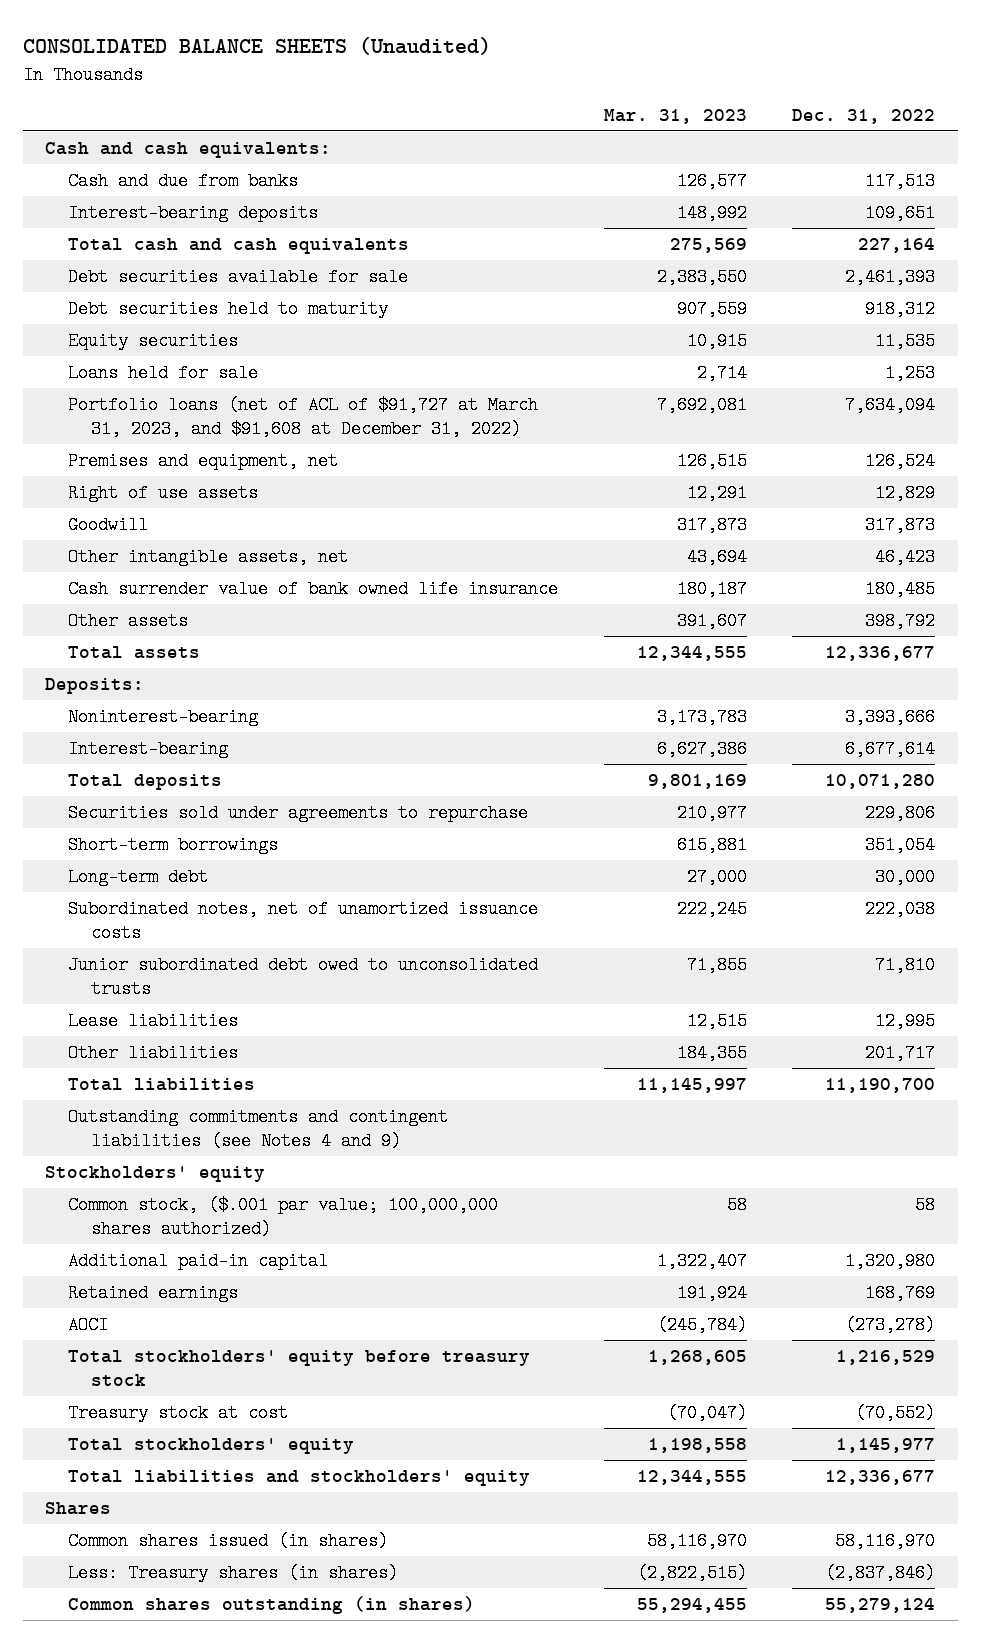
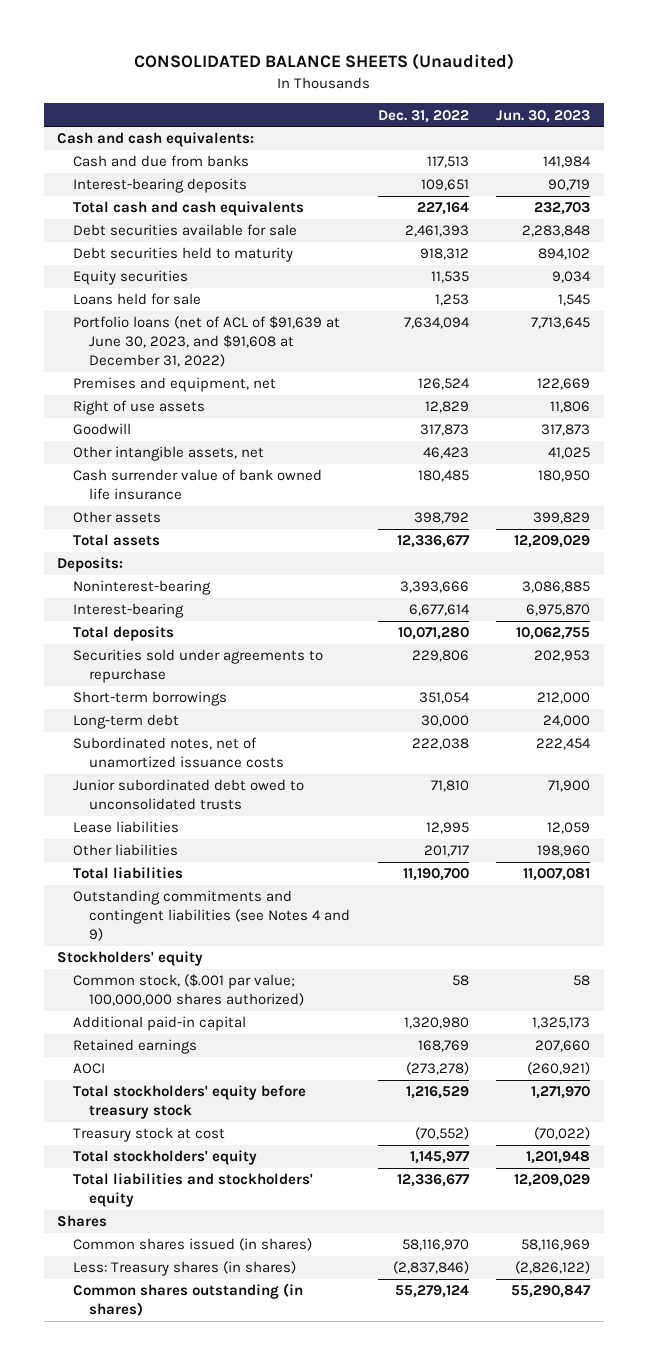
[603,109,747,125] Mar. 31, 2023 -> none
none -> [496,109,591,123] Jun. 30, 2023
[68,395,539,438] Portfolio loans (net of ACL of $91,727 at March 31, 2023, and $91,608 at December 31, 2022) -> [73,316,341,368] Portfolio loans (net of ACL of $91,639 at June 30, 2023, and $91,608 at December 31, 2022)

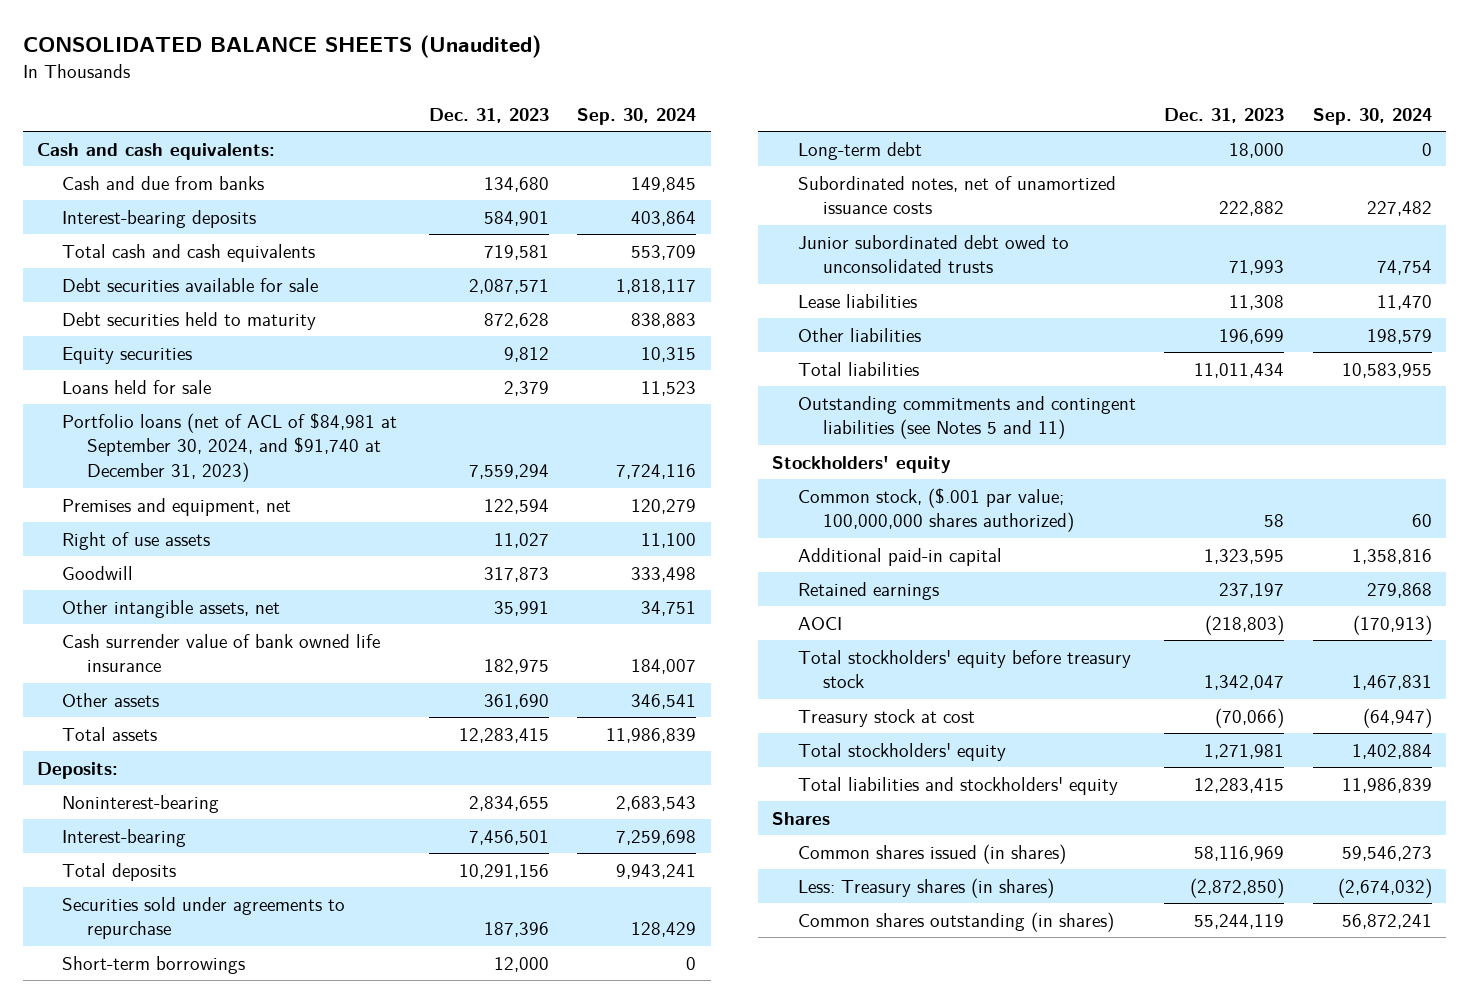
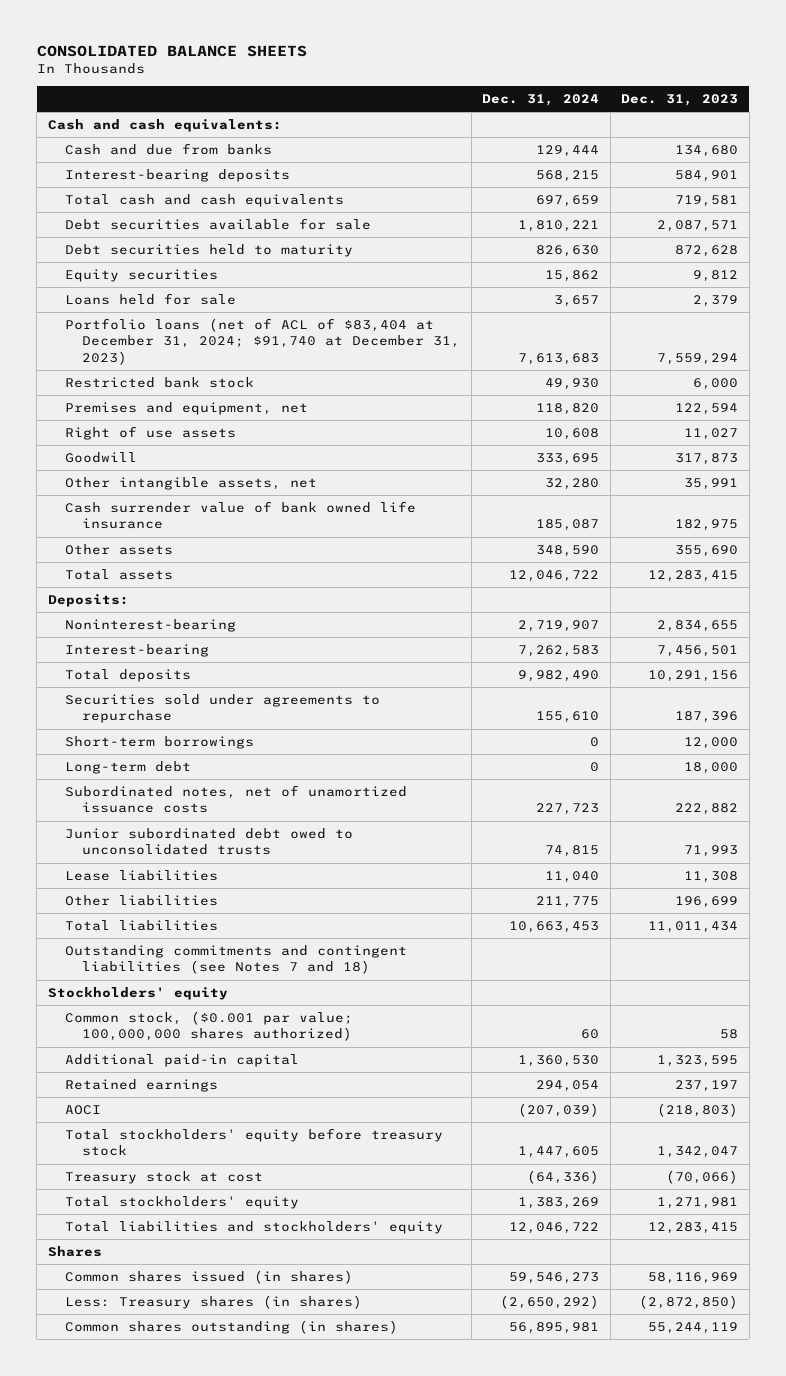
[22,35,541,59] CONSOLIDATED BALANCE SHEETS (Unaudited) -> [36,45,307,58] CONSOLIDATED BALANCE SHEETS
[577,107,697,125] Sep. 30, 2024 -> none
none -> [482,94,600,107] Dec. 31, 2024
[62,412,398,483] Portfolio loans (net of ACL of $84,981 at September 30, 2024, and $91,740 at December 31, 2023) -> [64,318,461,365] Portfolio loans (net of ACL of $83,404 at December 31, 2024; $91,740 at December 31, 2023)
none -> [64,377,254,389] Restricted bank stock
[483,693,549,709] 361,690 -> [675,545,739,558] 355,690
[797,395,1136,440] Outstanding commitments and contingent liabilities (see Notes 5 and 11) -> [64,945,407,975] Outstanding commitments and contingent liabilities (see Notes 7 and 18)
[797,487,1074,533] Common stock, ($.001 par value; 100,000,000 shares authorized) -> [64,1011,353,1042] Common stock, ($0.001 par value; 100,000,000 shares authorized)

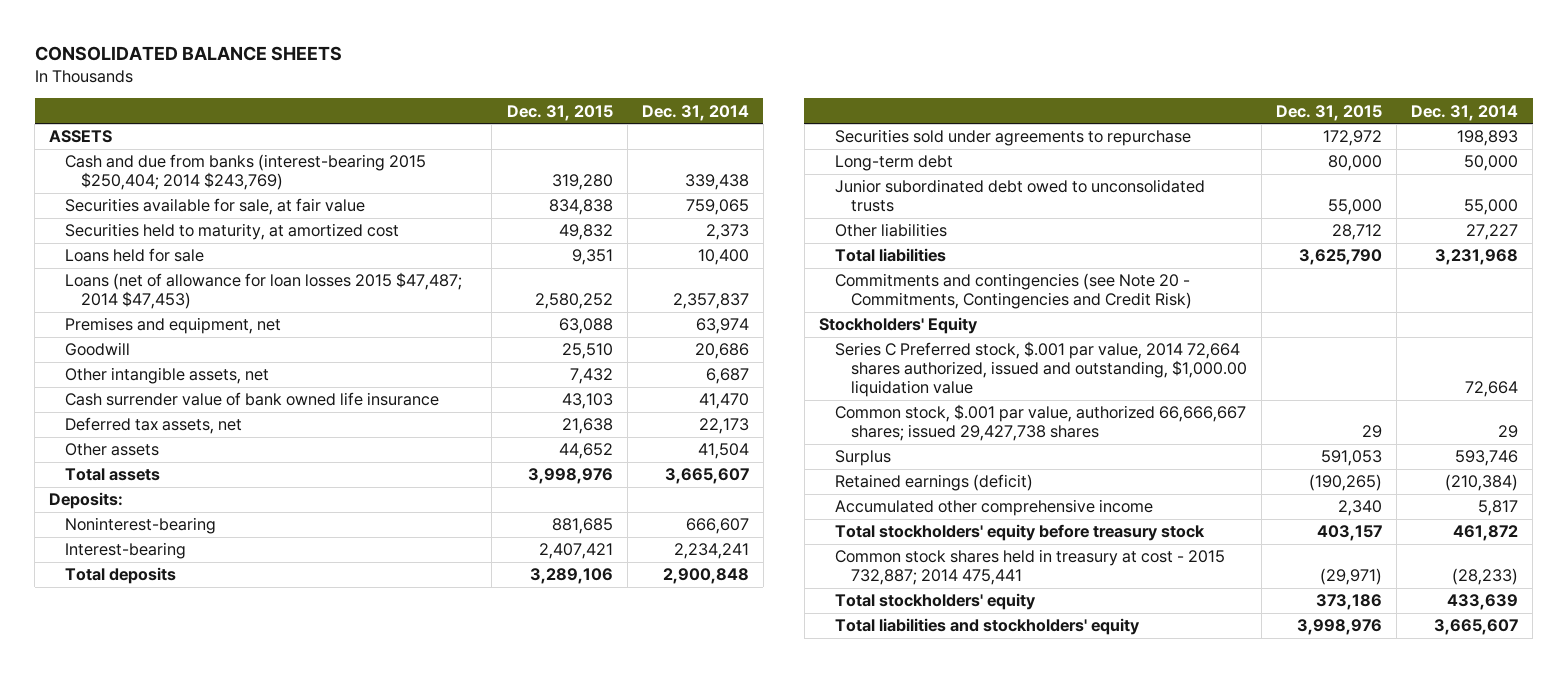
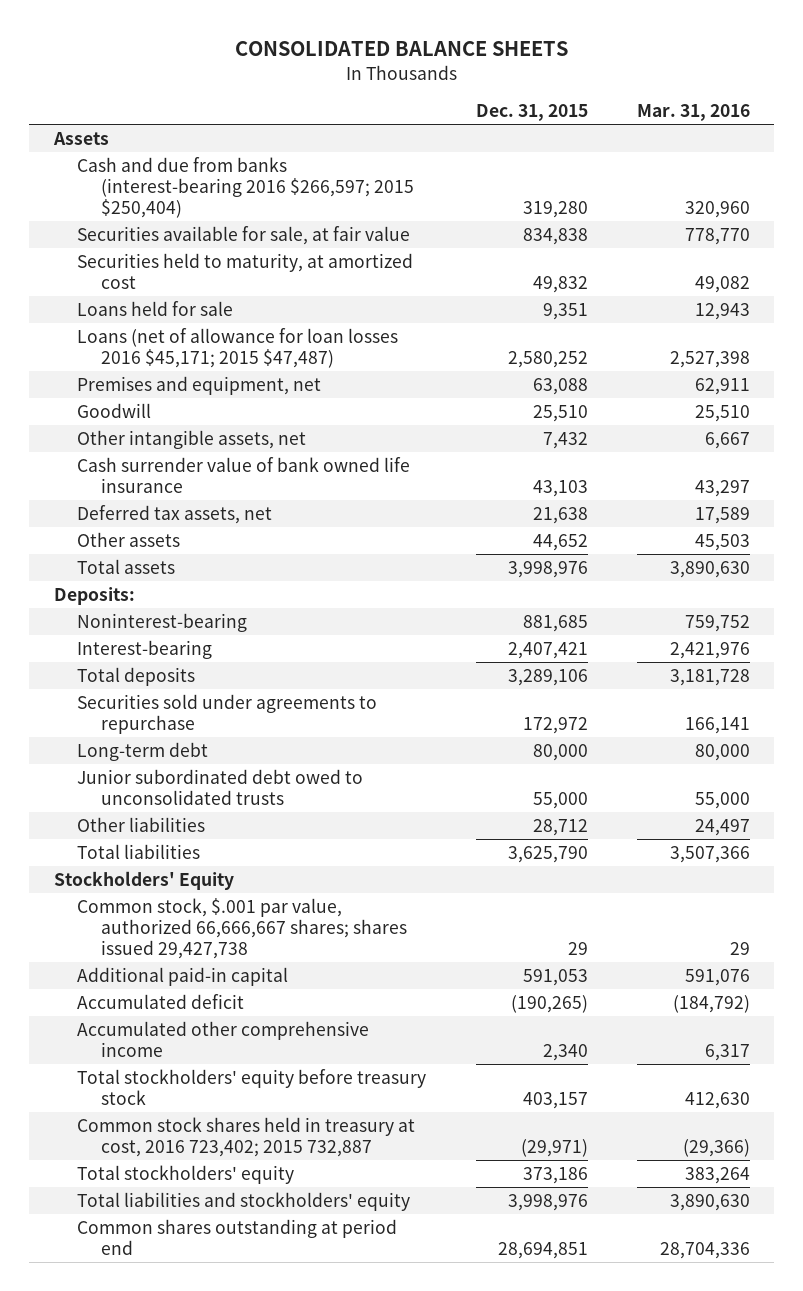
[641,104,749,121] Dec. 31, 2014 -> none
none -> [636,104,750,122] Mar. 31, 2016
[49,130,113,144] ASSETS -> [52,131,109,145] Assets
[65,154,427,191] Cash and due from banks (interest-bearing 2015 $250,404; 2014 $243,769) -> [77,156,415,219] Cash and due from banks (interest-bearing 2016 $266,597; 2015 $250,404)
[65,272,463,310] Loans (net of allowance for loan losses 2015 $47,487; 2014 $47,453) -> [77,327,399,368] Loans (net of allowance for loan losses 2016 $45,171; 2015 $47,487)
[834,273,1192,310] Commitments and contingencies (see Note 20 - Commitments, Contingencies and Credit Risk) -> none
[834,341,1247,398] Series C Preferred stock, $.001 par value, 2014 72,664 shares authorized, issued and outstanding, $1,000.00 liquidation value -> none
[834,404,1246,442] Common stock, $.001 par value, authorized 66,666,667 shares; issued 29,427,738 shares -> [77,897,408,960] Common stock, $.001 par value, authorized 66,666,667 shares; shares issued 29,427,738
[834,450,891,467] Surplus -> [77,966,289,986] Additional paid-in capital
[834,474,1033,492] Retained earnings (deficit) -> [77,993,245,1009] Accumulated deficit
[834,549,1225,586] Common stock shares held in treasury at cost - 2015 732,887; 2014 475,441 -> [77,1116,416,1157] Common stock shares held in treasury at cost, 2016 723,402; 2015 732,887
none -> [77,1218,398,1255] Common shares outstanding at period end

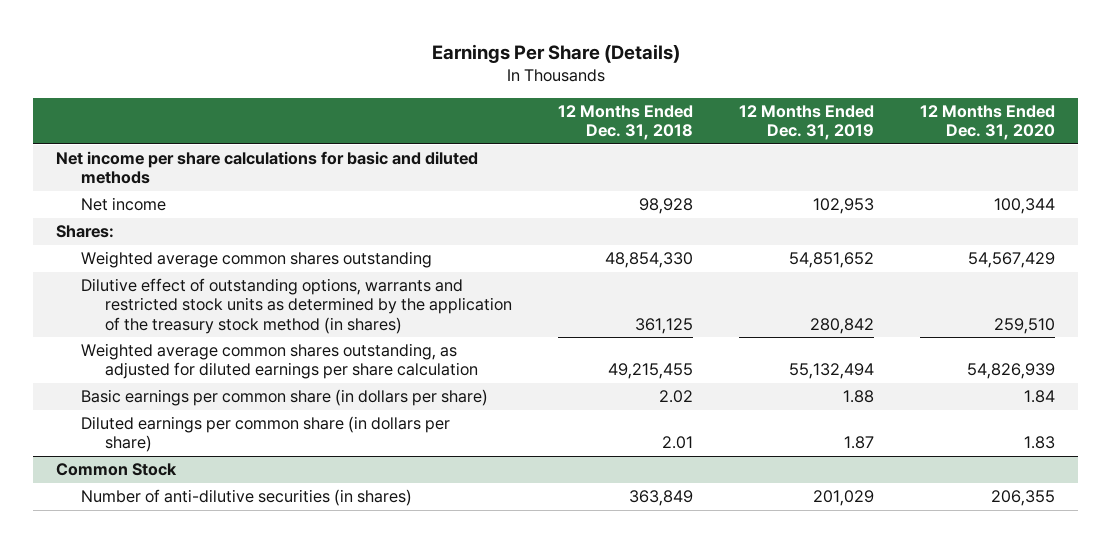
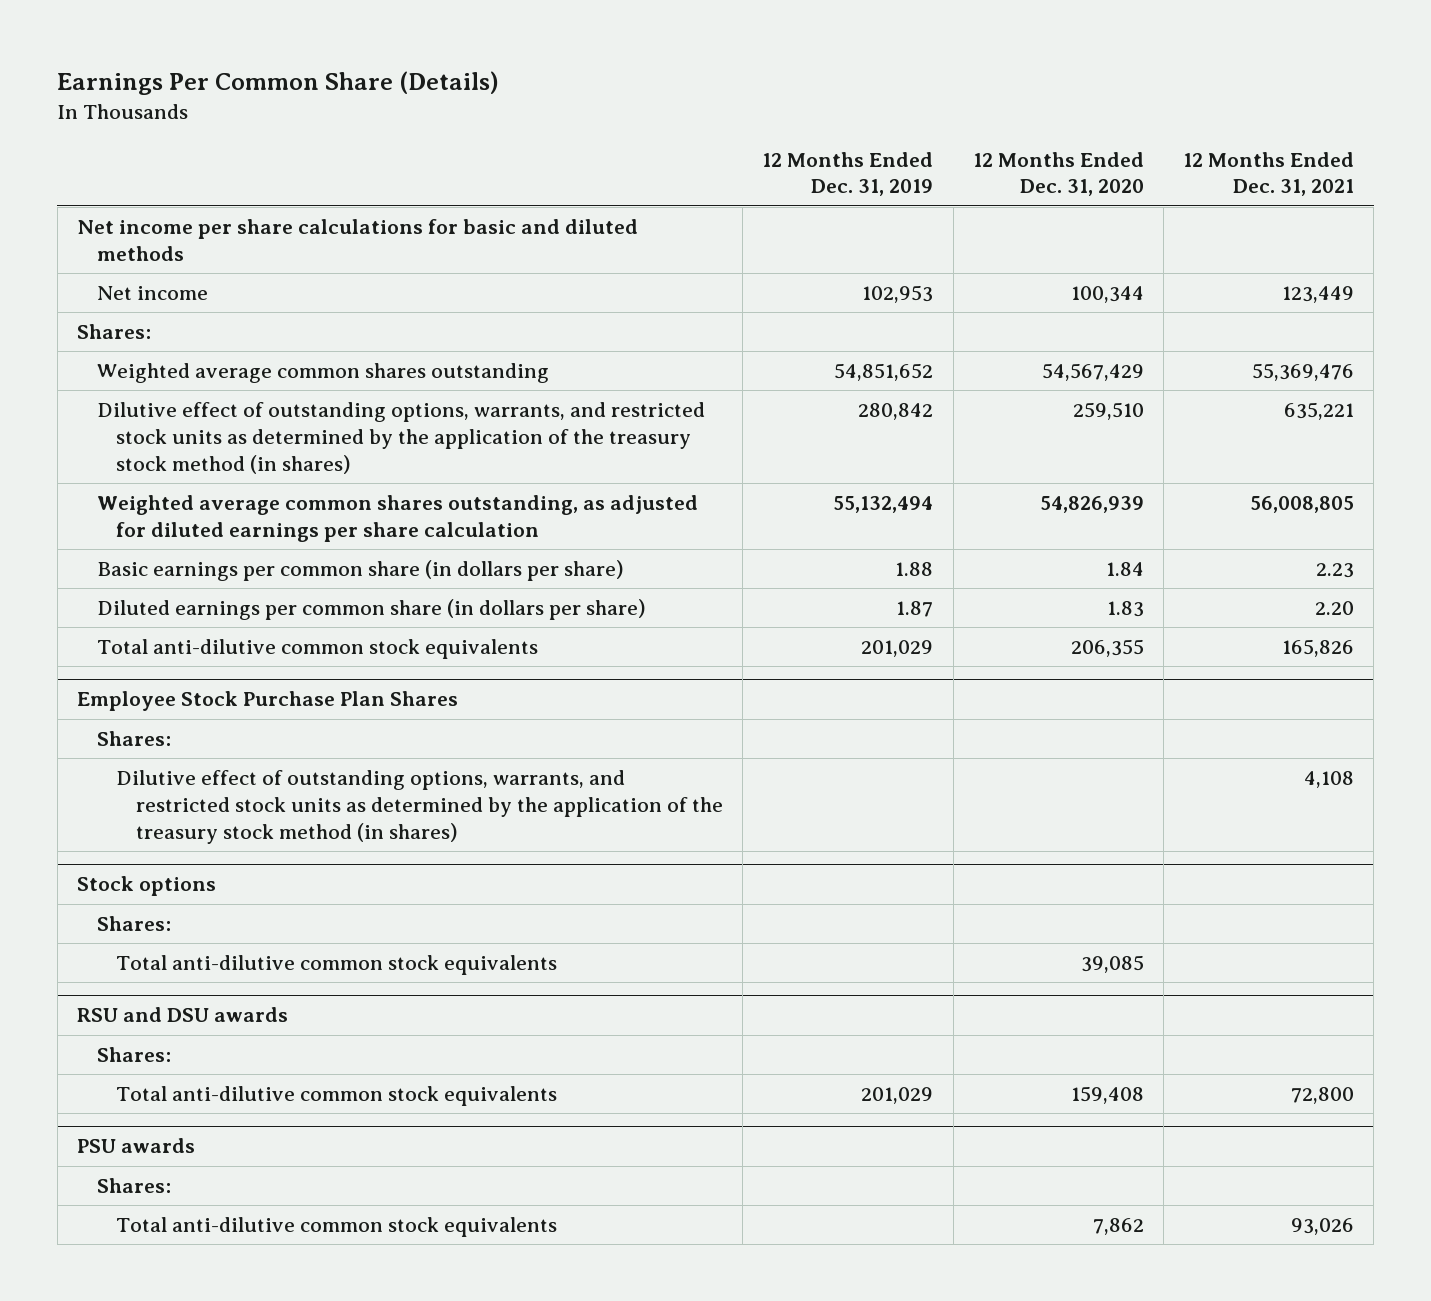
[431,43,680,63] Earnings Per Share (Details) -> [57,71,500,96] Earnings Per Common Share (Details)
[558,104,694,141] 12 Months Ended Dec. 31, 2018 -> none
none -> [1182,151,1354,197] 12 Months Ended Dec. 31, 2021
[80,278,513,334] Dilutive effect of outstanding options, warrants and restricted stock units as determined by the application of the treasury stock method (in shares) -> [96,401,705,474] Dilutive effect of outstanding options, warrants, and restricted stock units as determined by the application of the treasury stock method (in shares)
[56,463,178,477] Common Stock -> none
[80,489,412,507] Number of anti-dilutive securities (in shares) -> [96,638,538,659] Total anti-dilutive common stock equivalents
none -> [76,691,458,712] Employee Stock Purchase Plan Shares
none -> [96,730,171,746] Shares:
none -> [116,769,724,844] Dilutive effect of outstanding options, warrants, and restricted stock units as determined by the application of the treasury stock method (in shares)
none -> [76,876,216,897] Stock options
none -> [96,915,171,931] Shares:
none -> [116,954,558,975] Total anti-dilutive common stock equivalents
none -> [76,1007,288,1023] RSU and DSU awards
none -> [96,1046,171,1062] Shares:
none -> [116,1085,558,1106] Total anti-dilutive common stock equivalents
none -> [76,1138,195,1154] PSU awards
none -> [96,1177,171,1193] Shares:
none -> [116,1216,558,1237] Total anti-dilutive common stock equivalents

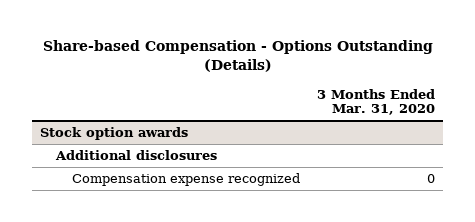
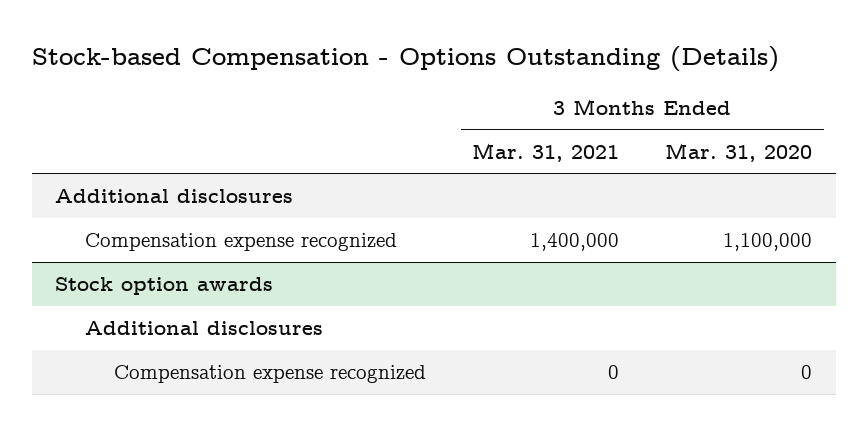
[42,40,433,73] Share-based Compensation - Options Outstanding (Details) -> [31,45,779,72] Stock-based Compensation - Options Outstanding (Details)
none -> [472,142,620,162] Mar. 31, 2021
none -> [55,189,294,204] Additional disclosures
none -> [84,233,397,252] Compensation expense recognized

